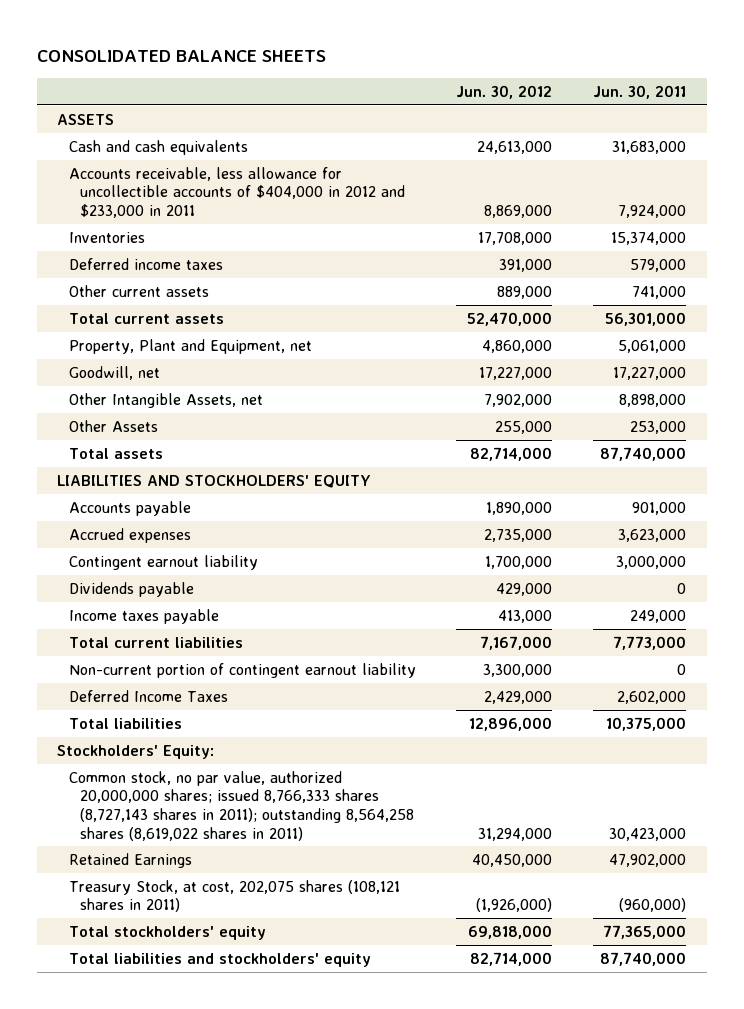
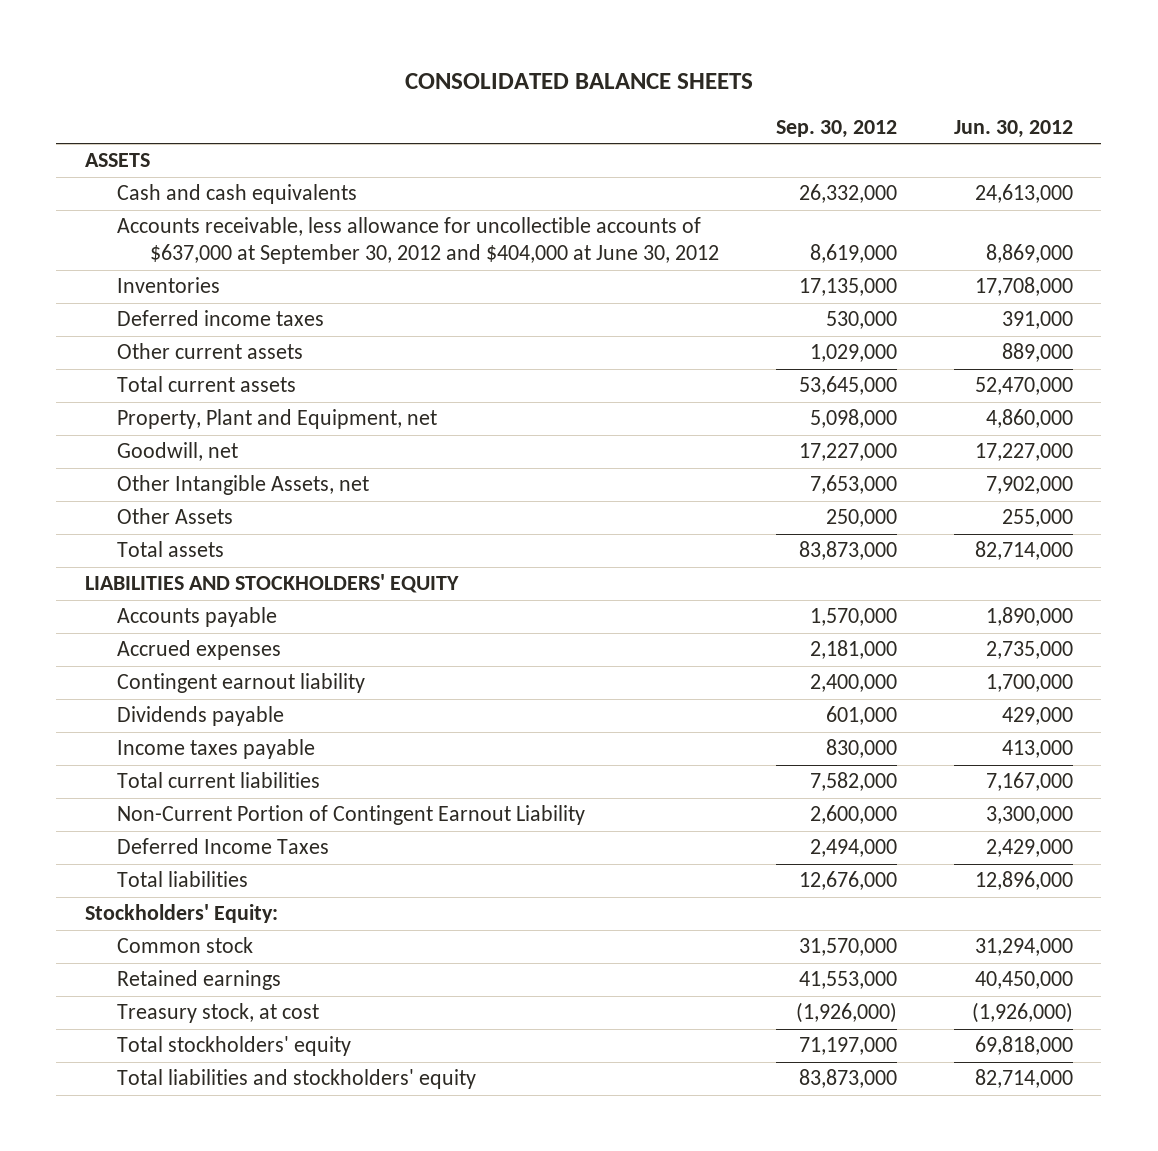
[593,84,687,99] Jun. 30, 2011 -> none
none -> [776,119,898,138] Sep. 30, 2012
[68,166,405,218] Accounts receivable, less allowance for uncollectible accounts of $404,000 in 2012 and $233,000 in 2011 -> [117,217,720,265] Accounts receivable, less allowance for uncollectible accounts of $637,000 at September 30, 2012 and $404,000 at June 30, 2012
[68,662,416,678] Non-current portion of contingent earnout liability -> [117,805,586,826] Non-Current Portion of Contingent Earnout Liability
[68,770,414,841] Common stock, no par value, authorized 20,000,000 shares; issued 8,766,333 shares (8,727,143 shares in 2011); outstanding 8,564,258 shares (8,619,022 shares in 2011) -> [117,937,254,954] Common stock
[68,852,192,868] Retained Earnings -> [117,970,282,991] Retained earnings
[68,879,400,913] Treasury Stock, at cost, 202,075 shares (108,121 shares in 2011) -> [117,1003,320,1024] Treasury stock, at cost

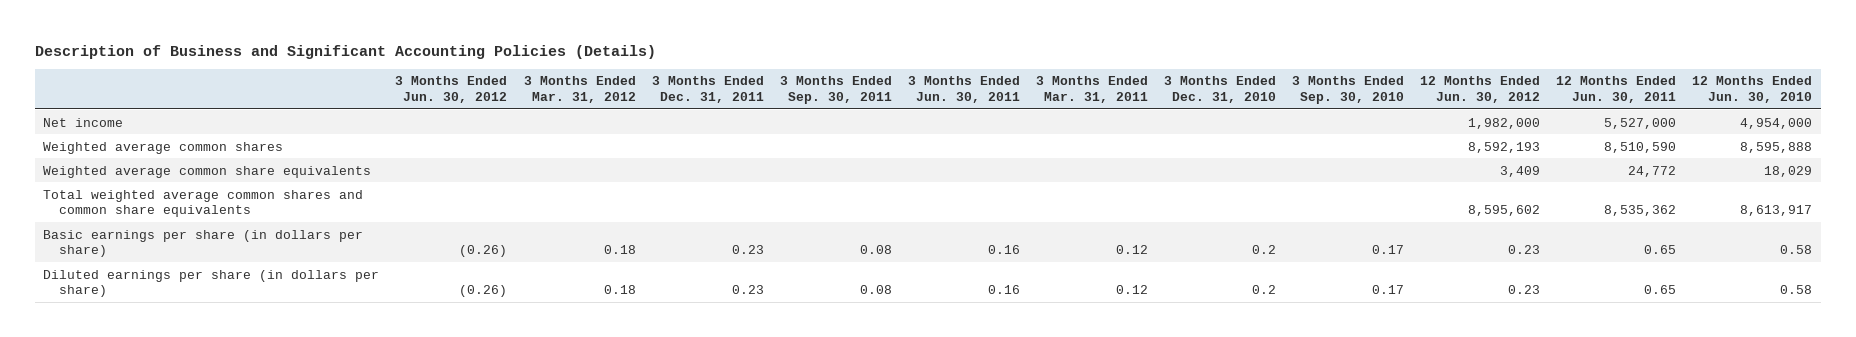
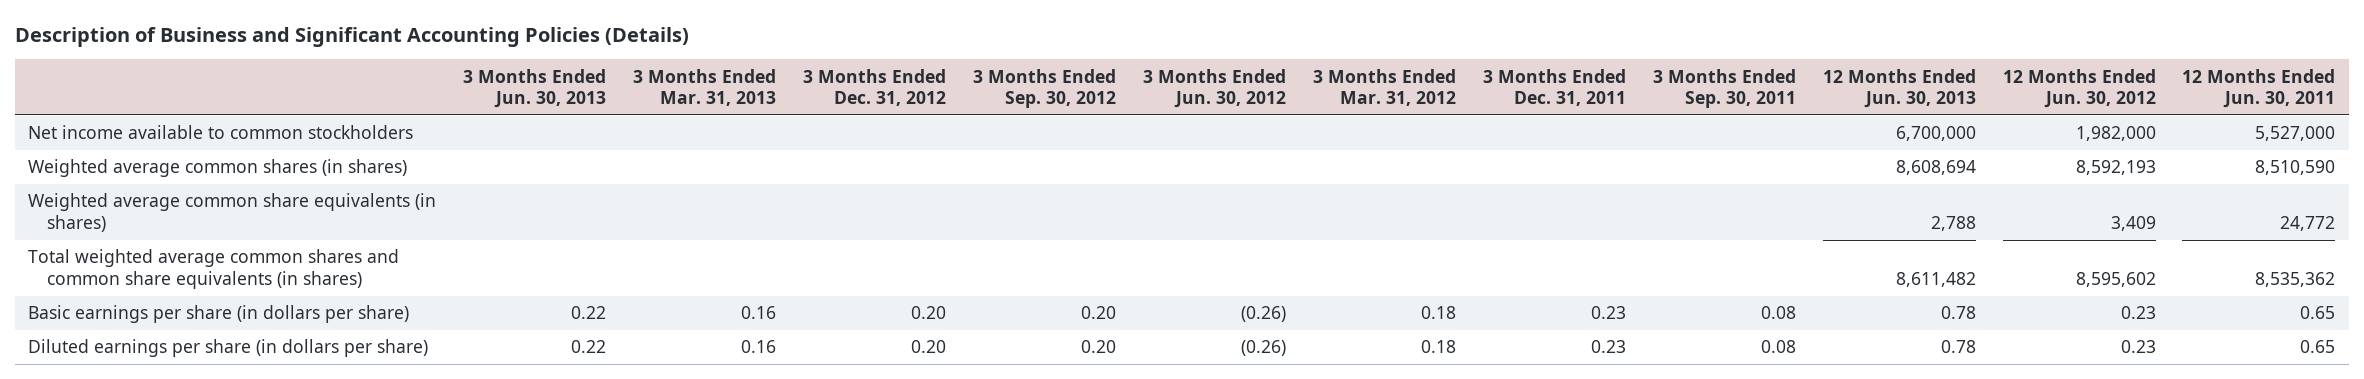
[907,76,1020,103] 3 Months Ended Jun. 30, 2011 -> none
[1035,76,1148,103] 3 Months Ended Mar. 31, 2011 -> none
[1164,76,1277,103] 3 Months Ended Dec. 31, 2010 -> none
[1292,76,1405,104] 3 Months Ended Sep. 30, 2010 -> none
[1692,76,1813,103] 12 Months Ended Jun. 30, 2010 -> none
none -> [463,68,607,109] 3 Months Ended Jun. 30, 2013
none -> [632,68,776,107] 3 Months Ended Mar. 31, 2013
none -> [802,68,946,107] 3 Months Ended Dec. 31, 2012
none -> [972,68,1116,109] 3 Months Ended Sep. 30, 2012
none -> [1822,68,1976,109] 12 Months Ended Jun. 30, 2013
[43,117,124,127] Net income -> [28,125,414,140] Net income available to common stockholders
[43,141,284,154] Weighted average common shares -> [28,159,408,178] Weighted average common shares (in shares)
[43,165,372,178] Weighted average common share equivalents -> [28,193,437,232] Weighted average common share equivalents (in shares)
[43,189,364,218] Total weighted average common shares and common share equivalents -> [28,249,400,289] Total weighted average common shares and common share equivalents (in shares)

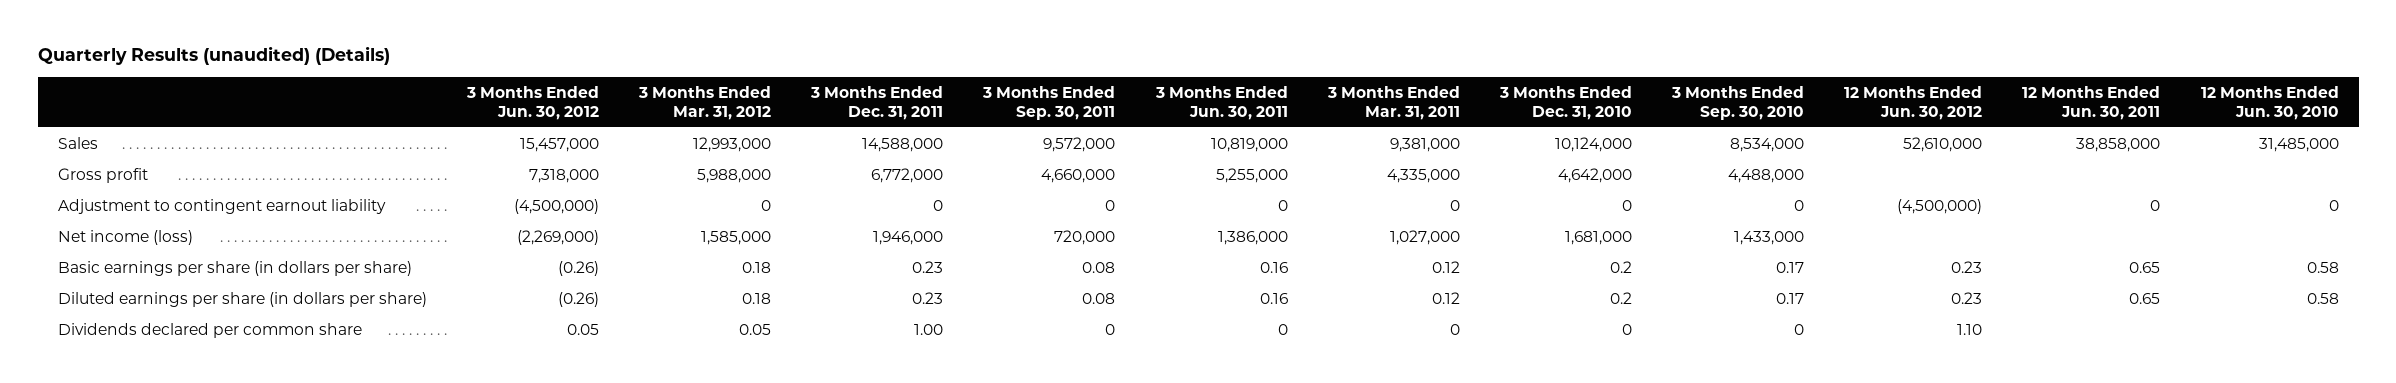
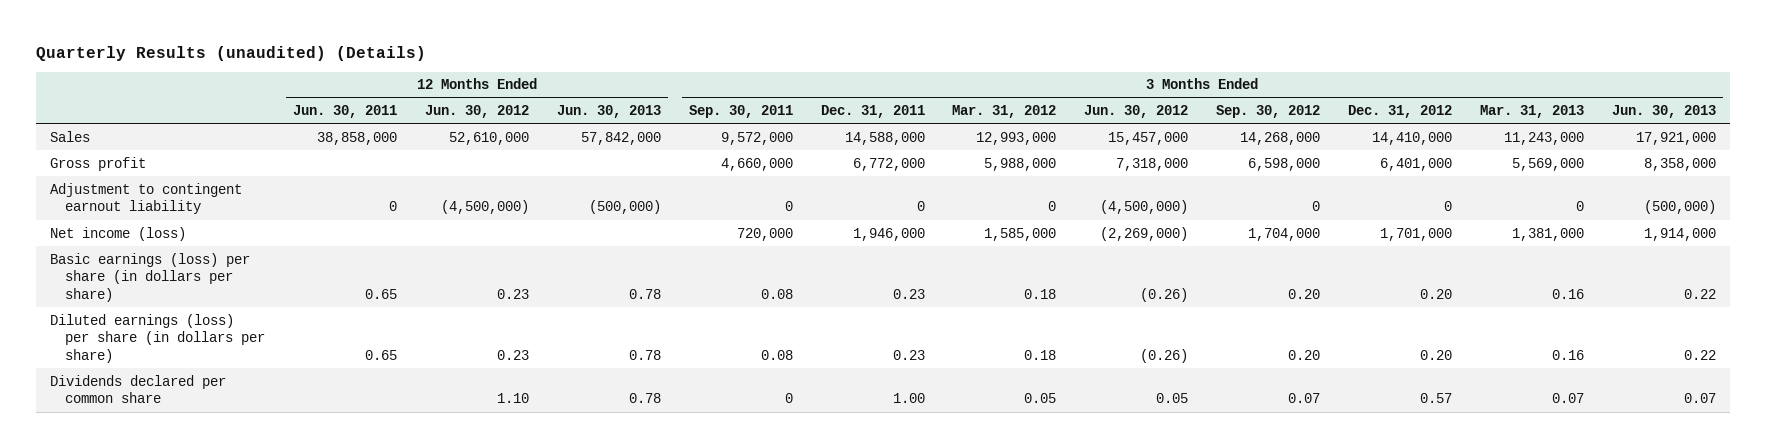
[1154,85,1288,120] 3 Months Ended Jun. 30, 2011 -> none
[1326,85,1460,120] 3 Months Ended Mar. 31, 2011 -> none
[1498,85,1632,120] 3 Months Ended Dec. 31, 2010 -> none
[1671,85,1805,120] 3 Months Ended Sep. 30, 2010 -> none
[2200,85,2339,120] 12 Months Ended Jun. 30, 2010 -> none
none -> [556,105,661,119] Jun. 30, 2013
none -> [1216,105,1321,119] Sep. 30, 2012
none -> [1348,105,1453,119] Dec. 31, 2012
none -> [1479,105,1584,119] Mar. 31, 2013
none -> [1611,105,1716,119] Jun. 30, 2013
[57,260,412,276] Basic earnings per share (in dollars per share) -> [49,252,250,303] Basic earnings (loss) per share (in dollars per share)
[57,291,427,307] Diluted earnings per share (in dollars per share) -> [49,313,266,364] Diluted earnings (loss) per share (in dollars per share)

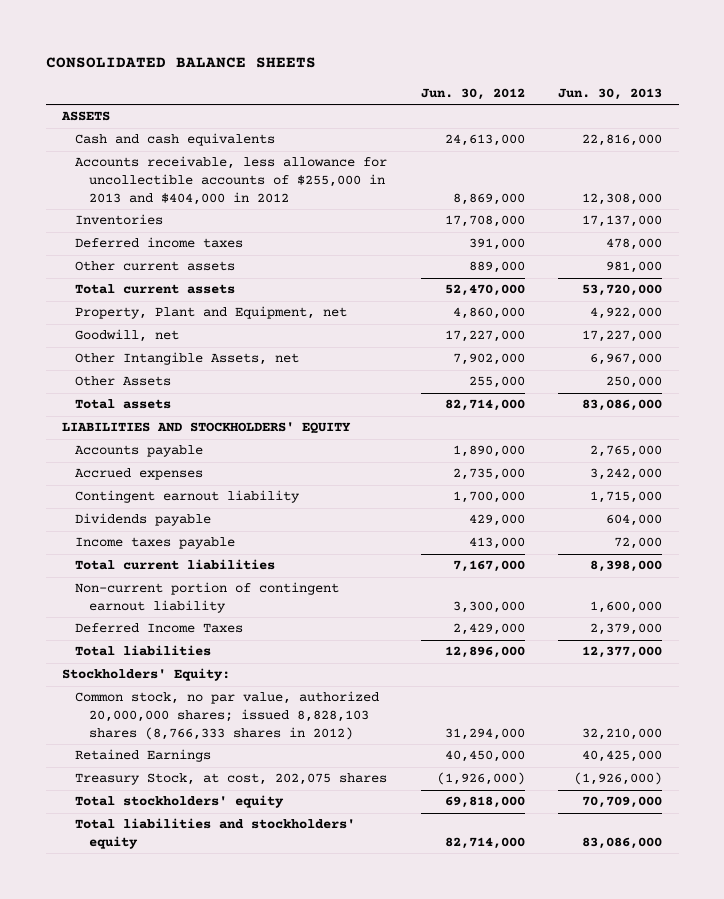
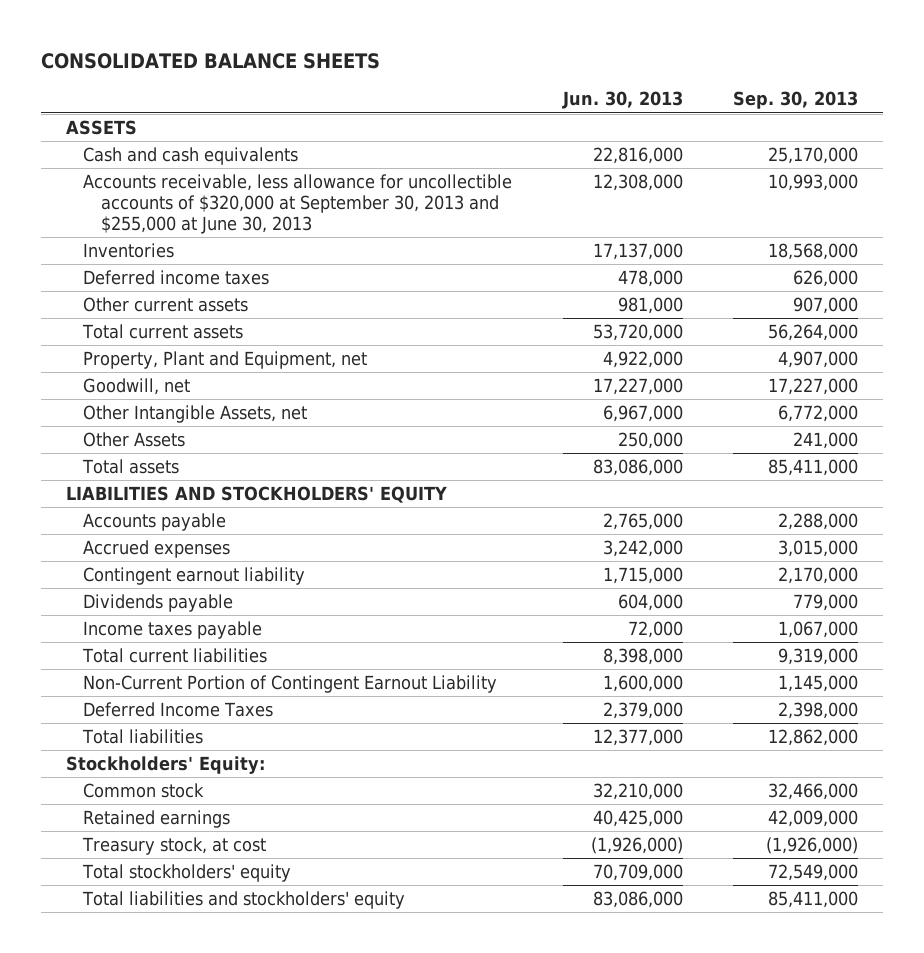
[420,87,525,100] Jun. 30, 2012 -> none
none -> [732,91,858,110] Sep. 30, 2013
[75,156,388,205] Accounts receivable, less allowance for uncollectible accounts of $255,000 in 2013 and $404,000 in 2012 -> [83,174,513,234] Accounts receivable, less allowance for uncollectible accounts of $320,000 at September 30, 2013 and $255,000 at June 30, 2013
[75,582,340,614] Non-current portion of contingent earnout liability -> [83,675,498,694] Non-Current Portion of Contingent Earnout Liability
[75,691,380,740] Common stock, no par value, authorized 20,000,000 shares; issued 8,828,103 shares (8,766,333 shares in 2012) -> [83,783,205,799] Common stock
[75,749,212,763] Retained Earnings -> [83,810,231,829] Retained earnings
[75,773,388,786] Treasury Stock, at cost, 202,075 shares -> [82,837,267,856] Treasury stock, at cost

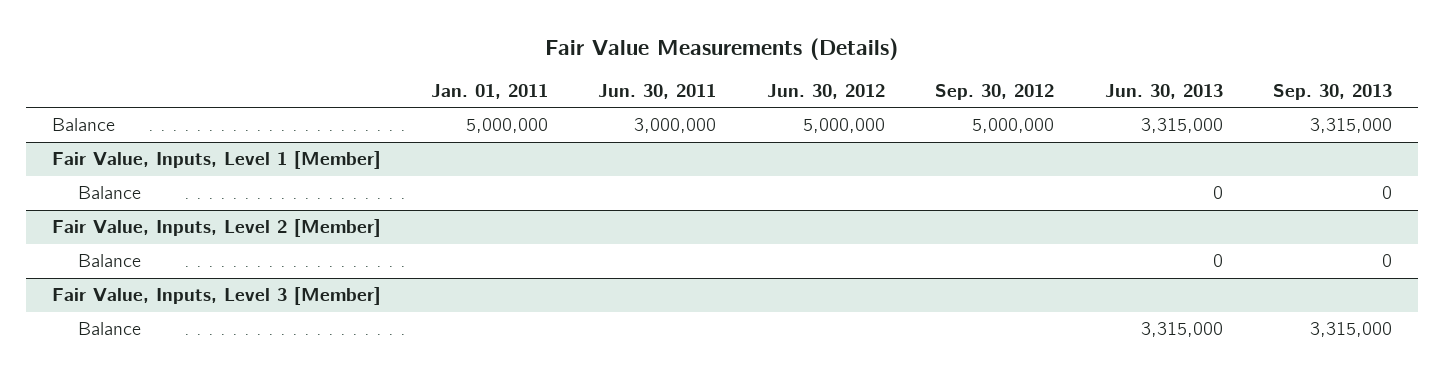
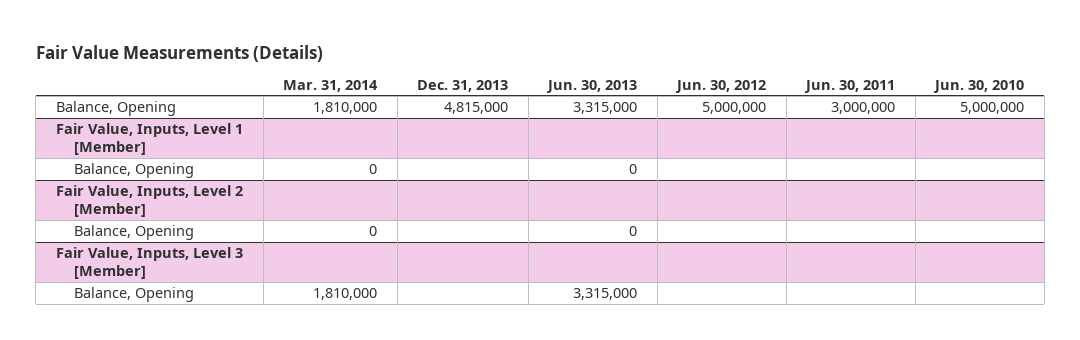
[431,84,549,100] Jan. 01, 2011 -> none
[935,84,1055,101] Sep. 30, 2012 -> none
[1273,84,1393,101] Sep. 30, 2013 -> none
none -> [283,79,379,92] Mar. 31, 2014
none -> [417,79,509,92] Dec. 31, 2013
none -> [933,79,1025,93] Jun. 30, 2010
[51,118,115,132] Balance -> [56,101,177,117] Balance, Opening
[78,186,142,200] Balance -> [73,163,194,179] Balance, Opening
[78,254,142,268] Balance -> [73,225,194,241] Balance, Opening
[78,322,142,336] Balance -> [73,287,194,303] Balance, Opening

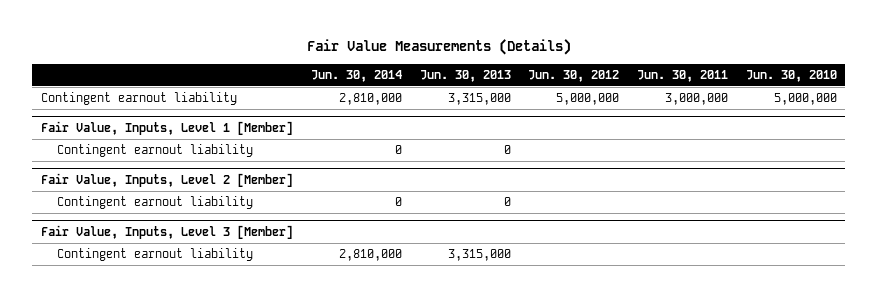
[283,79,379,92] Mar. 31, 2014 -> none
[417,79,509,92] Dec. 31, 2013 -> none
none -> [310,69,402,82] Jun. 30, 2014
[56,101,177,117] Balance, Opening -> [41,92,238,106] Contingent earnout liability
[73,163,194,179] Balance, Opening -> [57,144,254,158] Contingent earnout liability
[73,225,194,241] Balance, Opening -> [57,196,254,210] Contingent earnout liability
[73,287,194,303] Balance, Opening -> [57,248,254,262] Contingent earnout liability

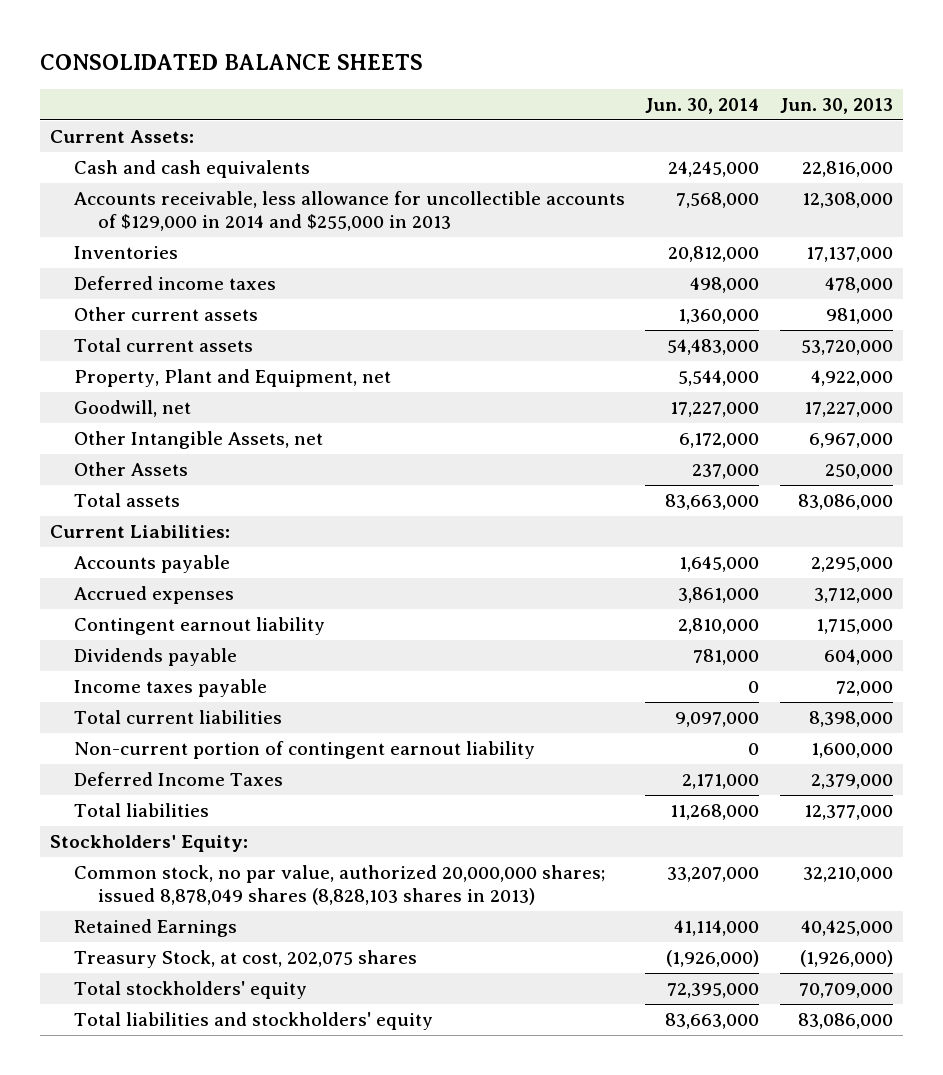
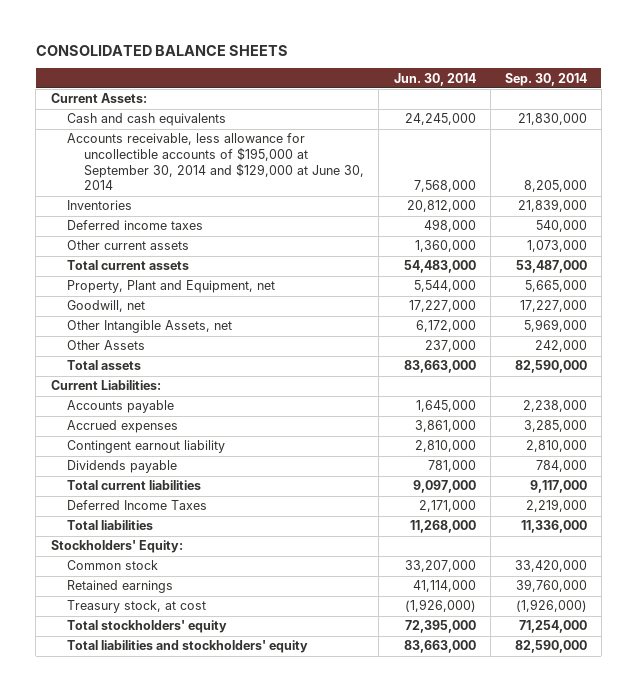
[779,98,893,115] Jun. 30, 2013 -> none
none -> [504,72,587,86] Sep. 30, 2014
[73,191,625,232] Accounts receivable, less allowance for uncollectible accounts of $129,000 in 2014 and $255,000 in 2013 -> [67,133,365,191] Accounts receivable, less allowance for uncollectible accounts of $195,000 at September 30, 2014 and $129,000 at June 30, 2014
[73,679,267,698] Income taxes payable -> none
[73,741,535,760] Non-current portion of contingent earnout liability -> none
[73,865,605,906] Common stock, no par value, authorized 20,000,000 shares; issued 8,878,049 shares (8,828,103 shares in 2013) -> [67,560,159,571] Common stock
[73,919,237,938] Retained Earnings -> [67,580,174,594] Retained earnings
[73,950,417,969] Treasury Stock, at cost, 202,075 shares -> [67,600,207,614] Treasury stock, at cost

